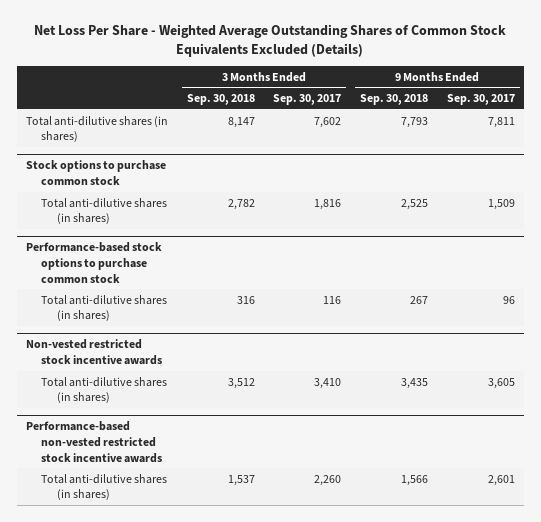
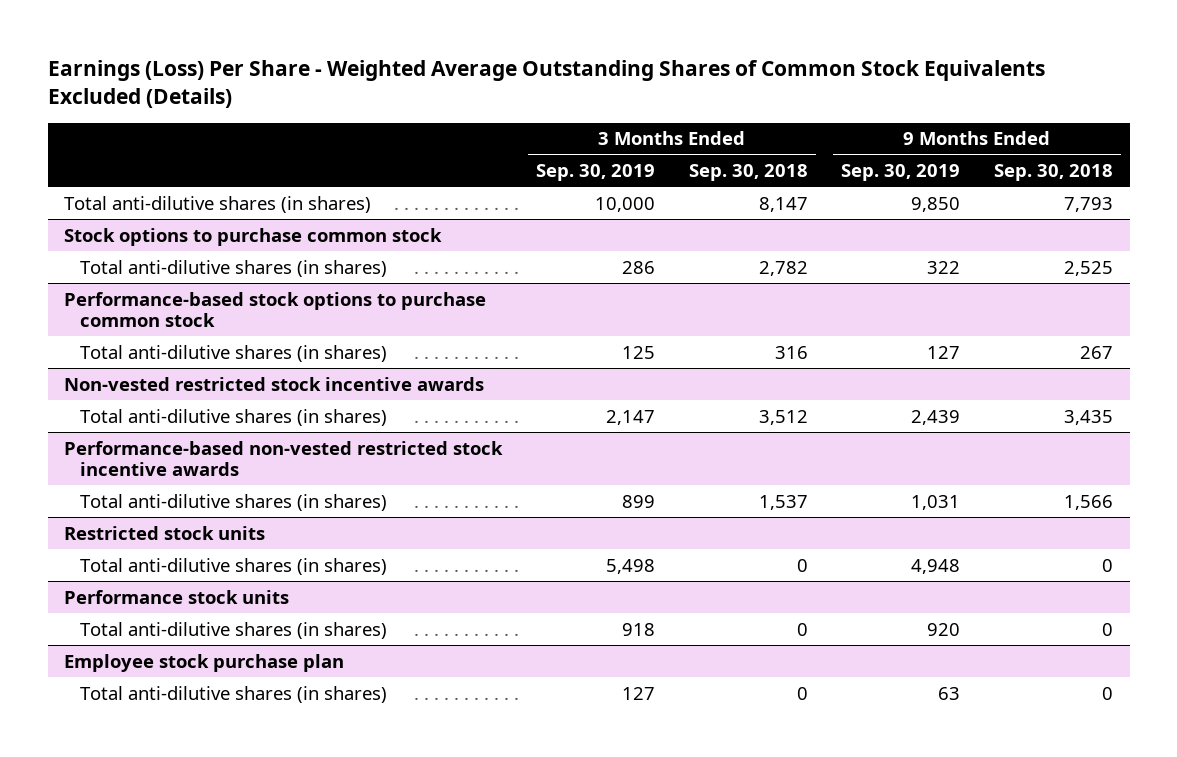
[34,24,507,58] Net Loss Per Share - Weighted Average Outstanding Shares of Common Stock Equivalents Excluded (Details) -> [47,59,1045,109] Earnings (Loss) Per Share - Weighted Average Outstanding Shares of Common Stock Equivalents Excluded (Details)
[273,94,342,106] Sep. 30, 2017 -> none
[446,94,515,106] Sep. 30, 2017 -> none
none -> [535,163,655,181] Sep. 30, 2019
none -> [841,163,961,181] Sep. 30, 2019
none -> [64,525,266,540] Restricted stock units
none -> [79,557,387,575] Total anti-dilutive shares (in shares)
none -> [64,589,290,604] Performance stock units
none -> [79,621,387,639] Total anti-dilutive shares (in shares)
none -> [64,653,345,672] Employee stock purchase plan
none -> [79,685,387,703] Total anti-dilutive shares (in shares)

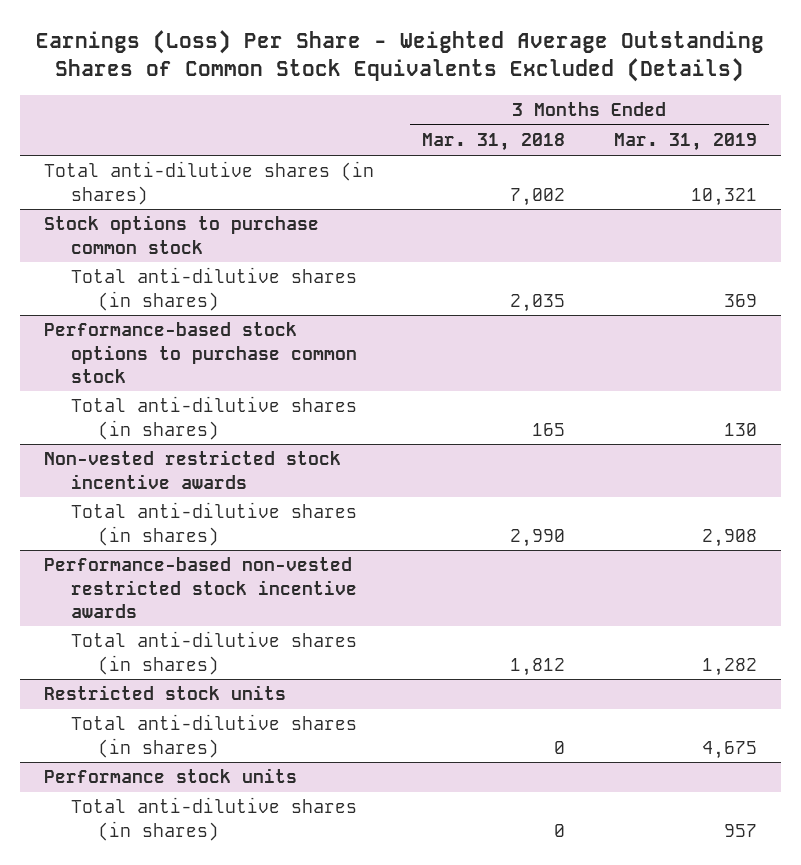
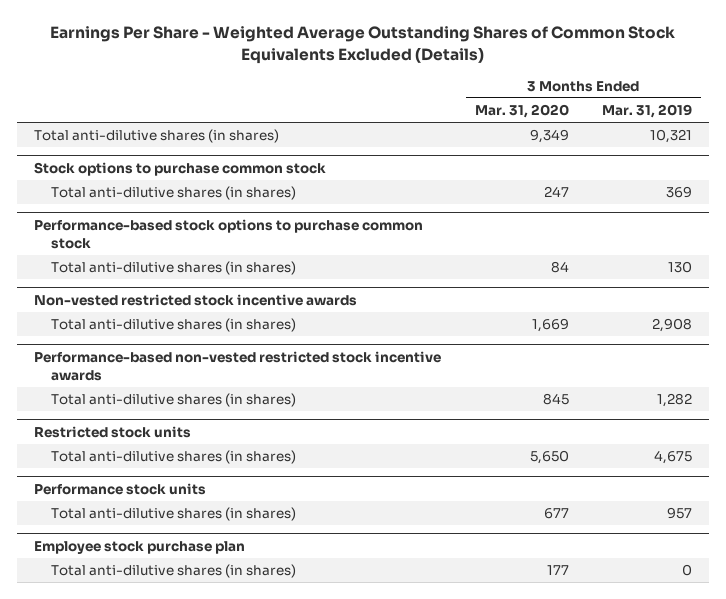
[36,30,765,83] Earnings (Loss) Per Share - Weighted Average Outstanding Shares of Common Stock Equivalents Excluded (Details) -> [50,26,676,64] Earnings Per Share - Weighted Average Outstanding Shares of Common Stock Equivalents Excluded (Details)
[422,133,566,152] Mar. 31, 2018 -> none
none -> [474,104,569,119] Mar. 31, 2020
none -> [34,541,246,555] Employee stock purchase plan
none -> [50,564,296,579] Total anti-dilutive shares (in shares)

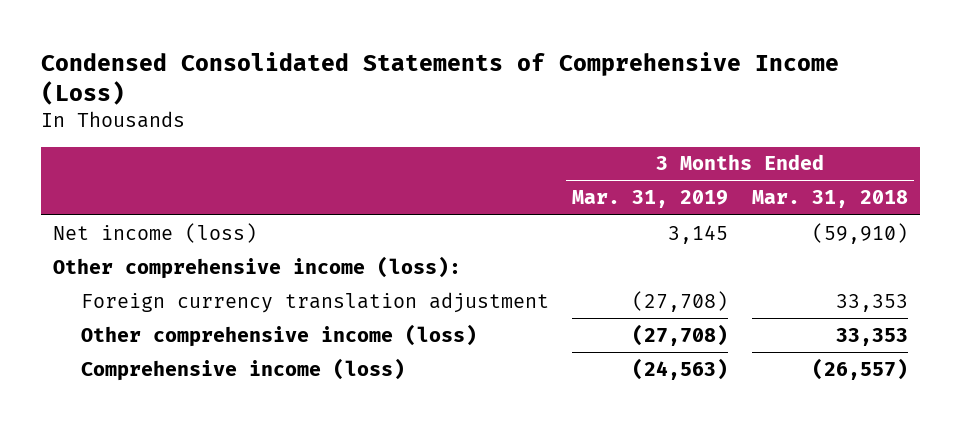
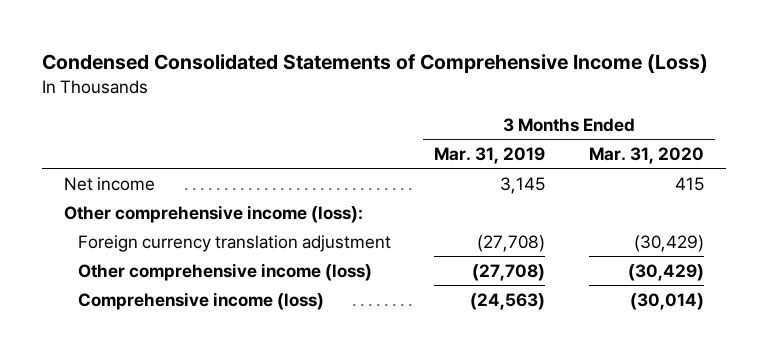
[751,190,908,209] Mar. 31, 2018 -> none
none -> [588,147,704,165] Mar. 31, 2020
[52,222,257,243] Net income (loss) -> [63,176,155,191] Net income

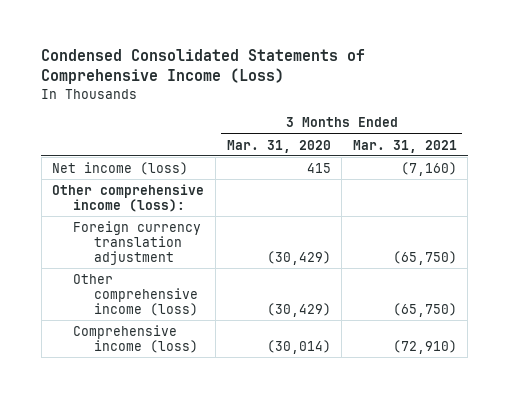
[434,147,546,165] Mar. 31, 2019 -> none
none -> [352,139,457,153] Mar. 31, 2021
[63,176,155,191] Net income -> [52,161,189,175] Net income (loss)

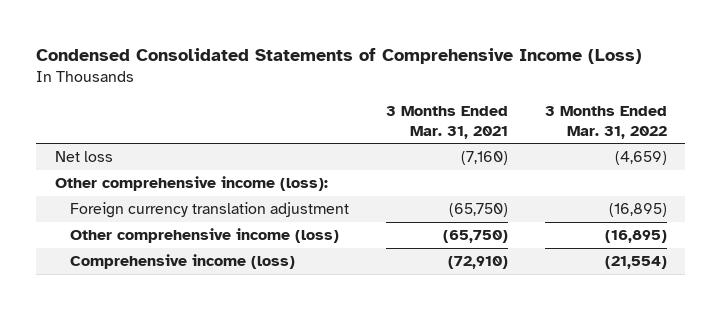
[226,139,331,153] Mar. 31, 2020 -> none
none -> [544,106,667,139] 3 Months Ended Mar. 31, 2022
[52,161,189,175] Net income (loss) -> [54,151,113,163] Net loss

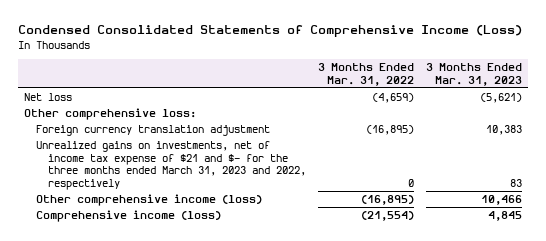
[385,106,508,139] 3 Months Ended Mar. 31, 2021 -> none
none -> [426,63,523,86] 3 Months Ended Mar. 31, 2023
[54,176,328,192] Other comprehensive income (loss): -> [23,107,196,120] Other comprehensive loss:
none -> [36,140,307,190] Unrealized gains on investments, net of income tax expense of $21 and $- for the three months ended March 31, 2023 and 2022, respectively

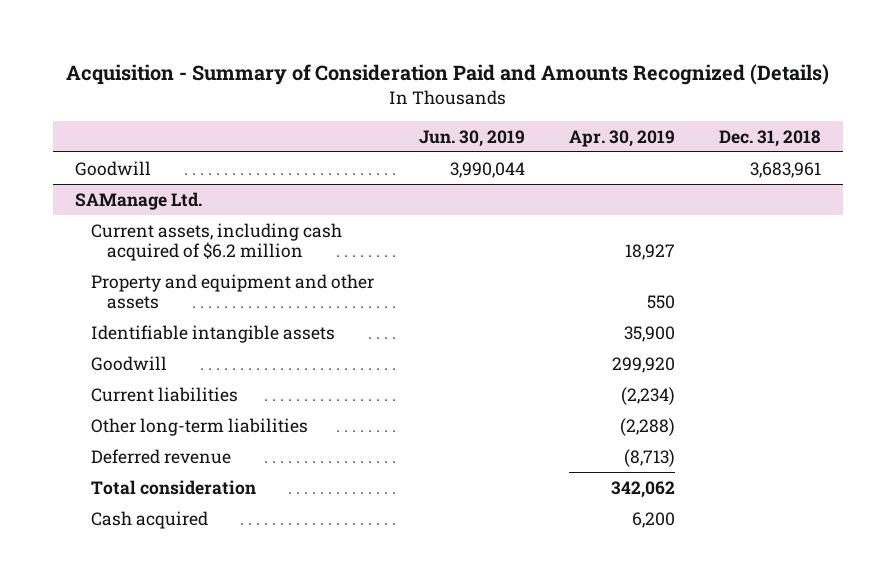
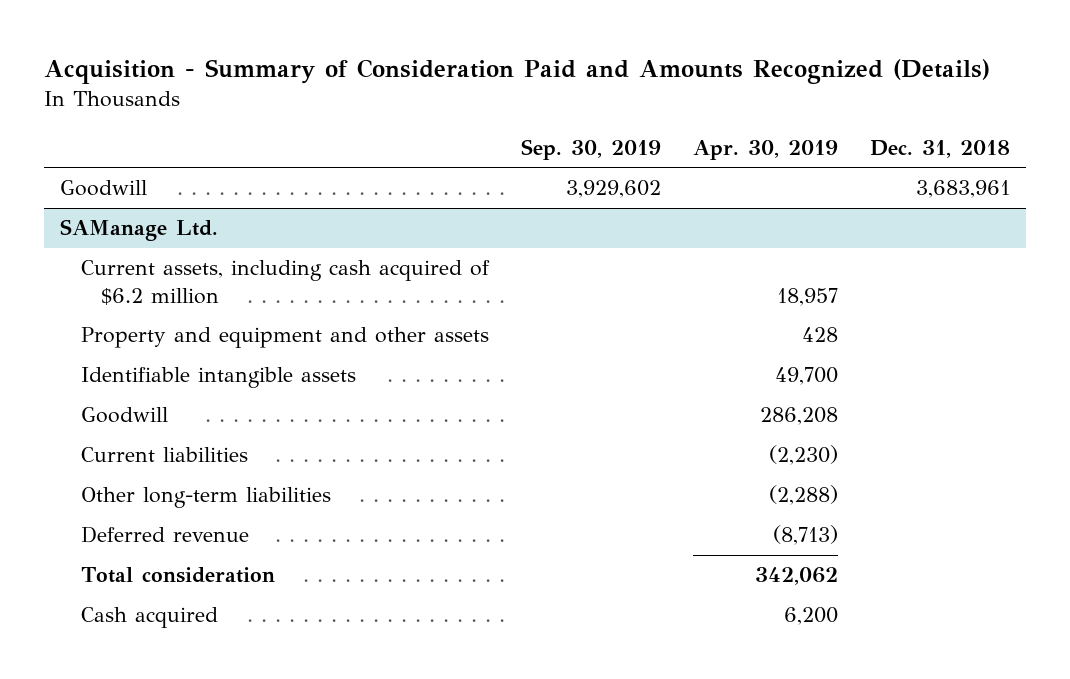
[418,129,525,147] Jun. 30, 2019 -> none
none -> [520,138,661,160] Sep. 30, 2019
[624,244,675,261] 18,927 -> [777,287,839,306] 18,957
[646,295,675,310] 550 -> [802,327,839,343] 428
[623,325,675,342] 35,900 -> [775,367,839,386] 49,700
[611,356,675,373] 299,920 -> [760,407,839,426] 286,208
[620,386,675,405] (2,234) -> [769,445,839,466] (2,230)

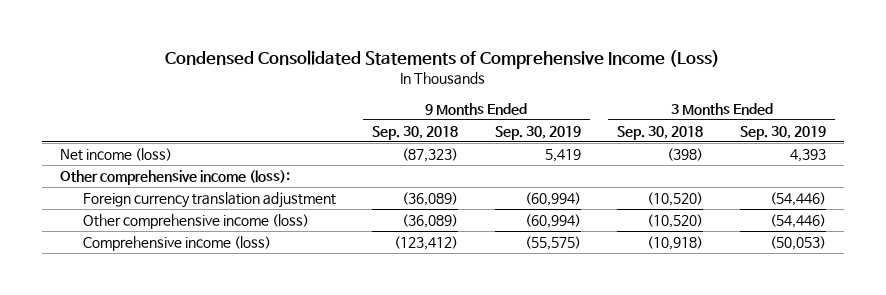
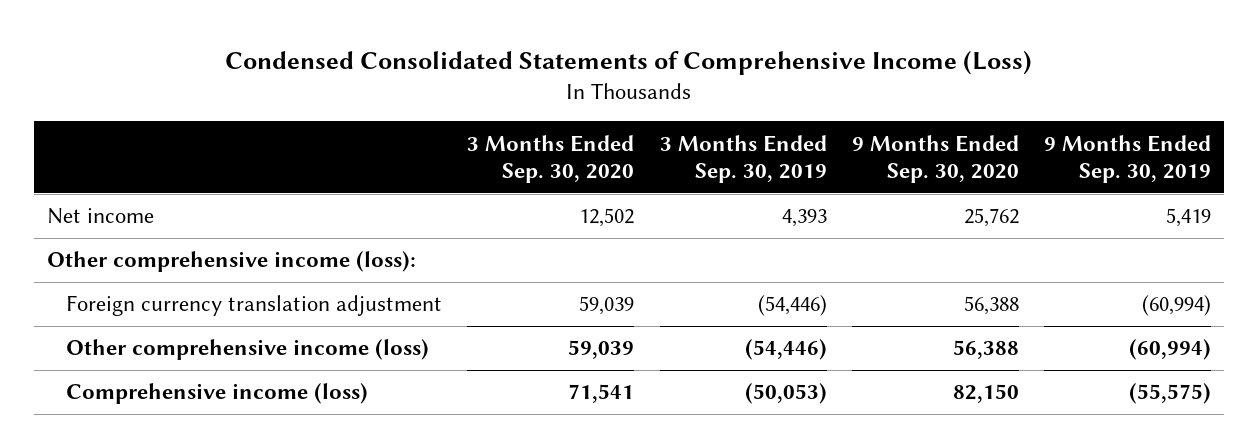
[372,125,459,140] Sep. 30, 2018 -> none
[617,125,704,140] Sep. 30, 2018 -> none
none -> [467,134,635,184] 3 Months Ended Sep. 30, 2020
none -> [851,134,1019,184] 9 Months Ended Sep. 30, 2020
[60,148,173,162] Net income (loss) -> [47,208,155,225] Net income

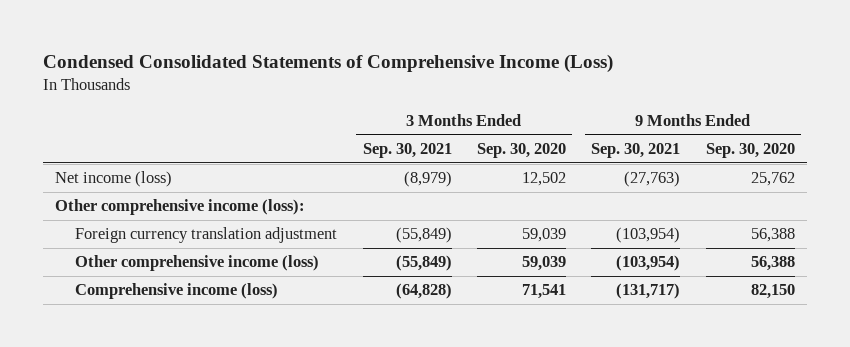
[659,134,827,184] 3 Months Ended Sep. 30, 2019 -> none
[1044,134,1212,184] 9 Months Ended Sep. 30, 2019 -> none
none -> [362,142,452,158] Sep. 30, 2021
none -> [591,142,681,158] Sep. 30, 2021
[47,208,155,225] Net income -> [55,171,173,188] Net income (loss)

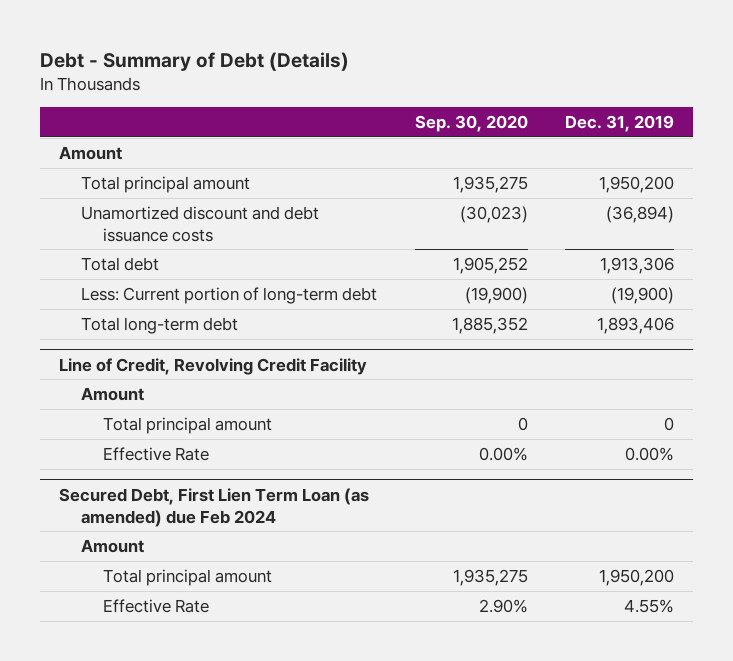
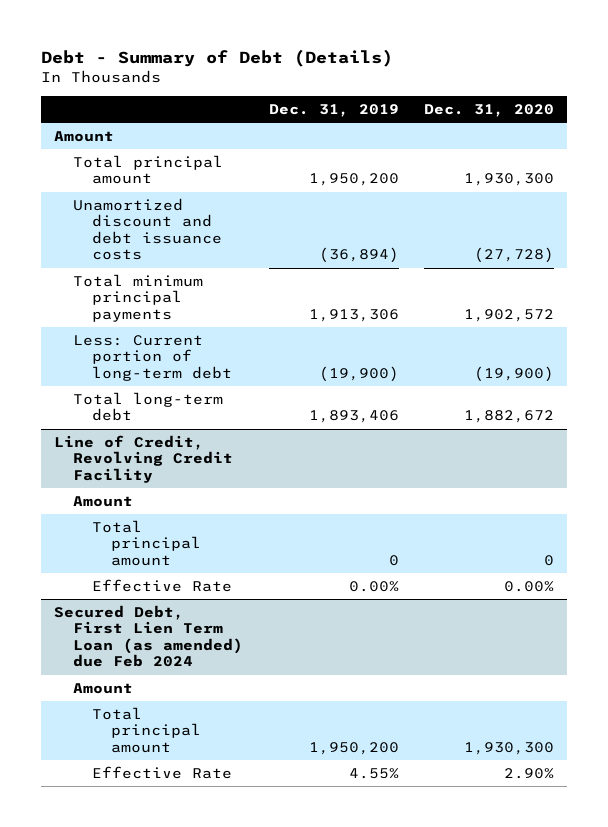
[414,114,528,132] Sep. 30, 2020 -> none
none -> [424,104,555,118] Dec. 31, 2020
[81,256,160,271] Total debt -> [72,274,203,322] Total minimum principal payments

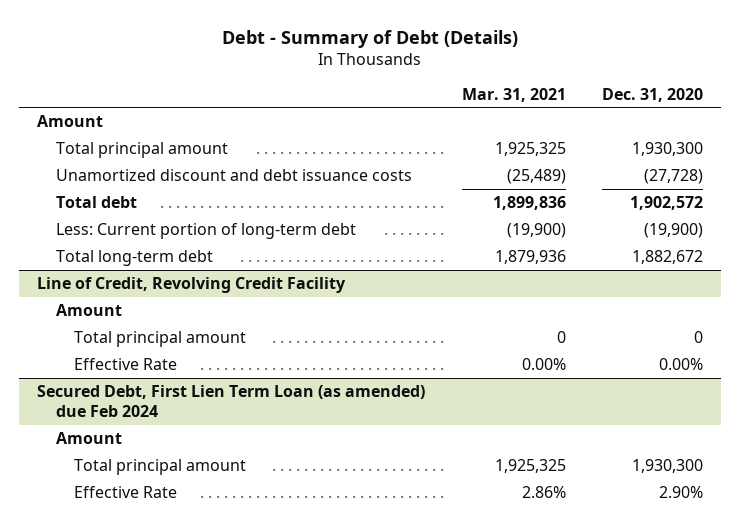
[268,104,399,118] Dec. 31, 2019 -> none
none -> [461,87,566,102] Mar. 31, 2021
[72,274,203,322] Total minimum principal payments -> [55,195,137,208] Total debt

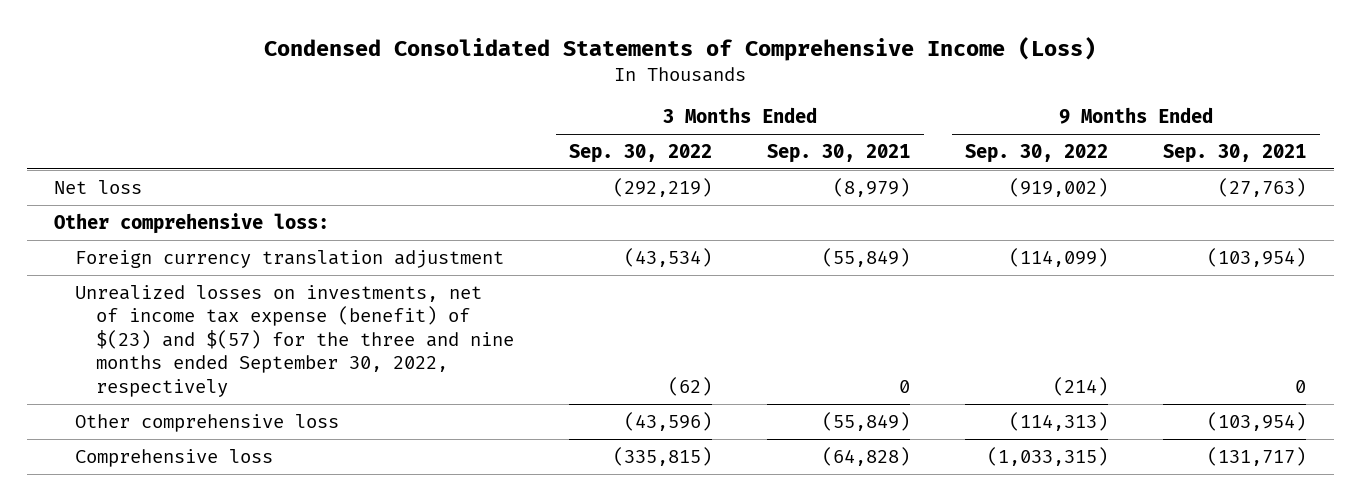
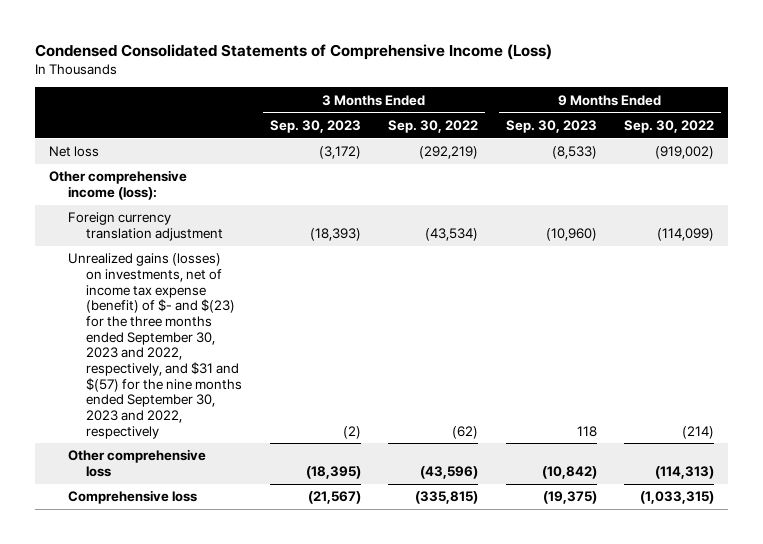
[767,143,911,163] Sep. 30, 2021 -> none
[1163,143,1307,163] Sep. 30, 2021 -> none
none -> [269,119,361,133] Sep. 30, 2023
none -> [505,119,597,133] Sep. 30, 2023
[54,212,330,234] Other comprehensive loss: -> [49,170,188,200] Other comprehensive income (loss):
[75,284,515,397] Unrealized losses on investments, net of income tax expense (benefit) of $(23) and $(57) for the three and nine months ended September 30, 2022, respectively -> [67,253,243,439] Unrealized gains (losses) on investments, net of income tax expense (benefit) of $- and $(23) for the three months ended September 30, 2023 and 2022, respectively, and $31 and $(57) for the nine months ended September 30, 2023 and 2022, respectively

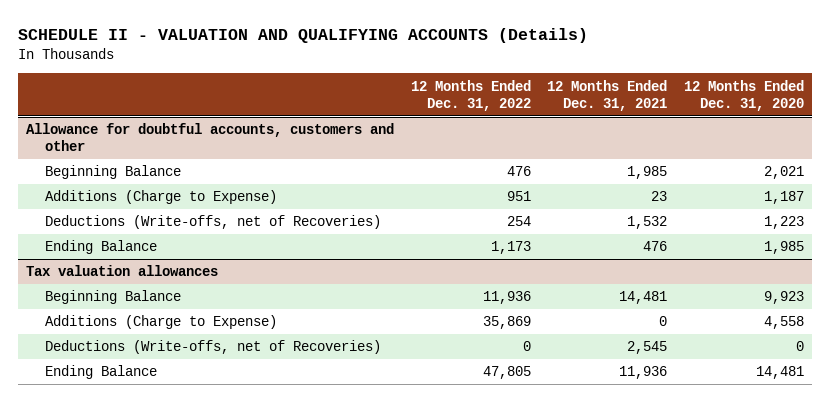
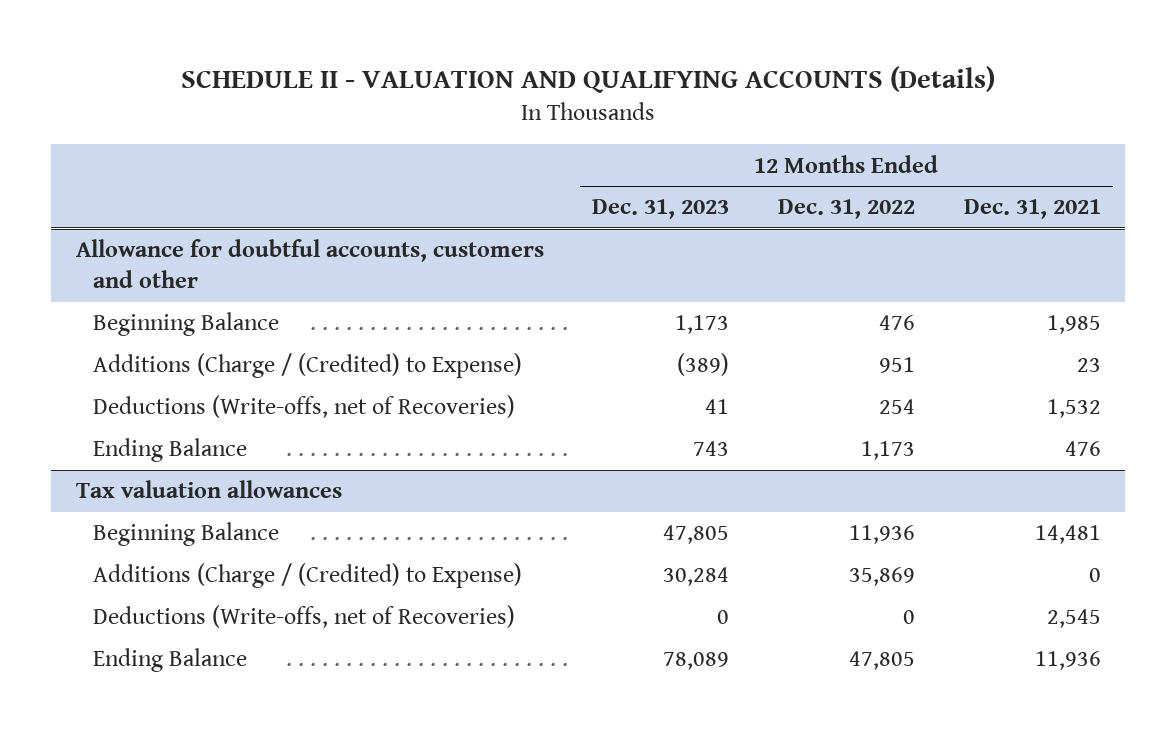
[684,79,805,111] 12 Months Ended Dec. 31, 2020 -> none
none -> [592,199,730,220] Dec. 31, 2023
[44,190,277,205] Additions (Charge to Expense) -> [92,353,522,379] Additions (Charge / (Credited) to Expense)
[44,315,277,330] Additions (Charge to Expense) -> [92,563,522,589] Additions (Charge / (Credited) to Expense)

